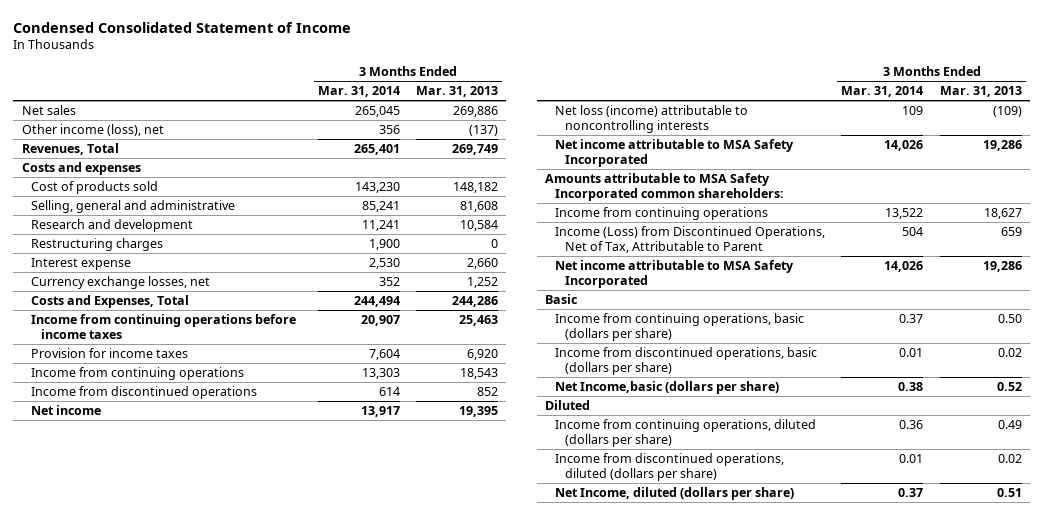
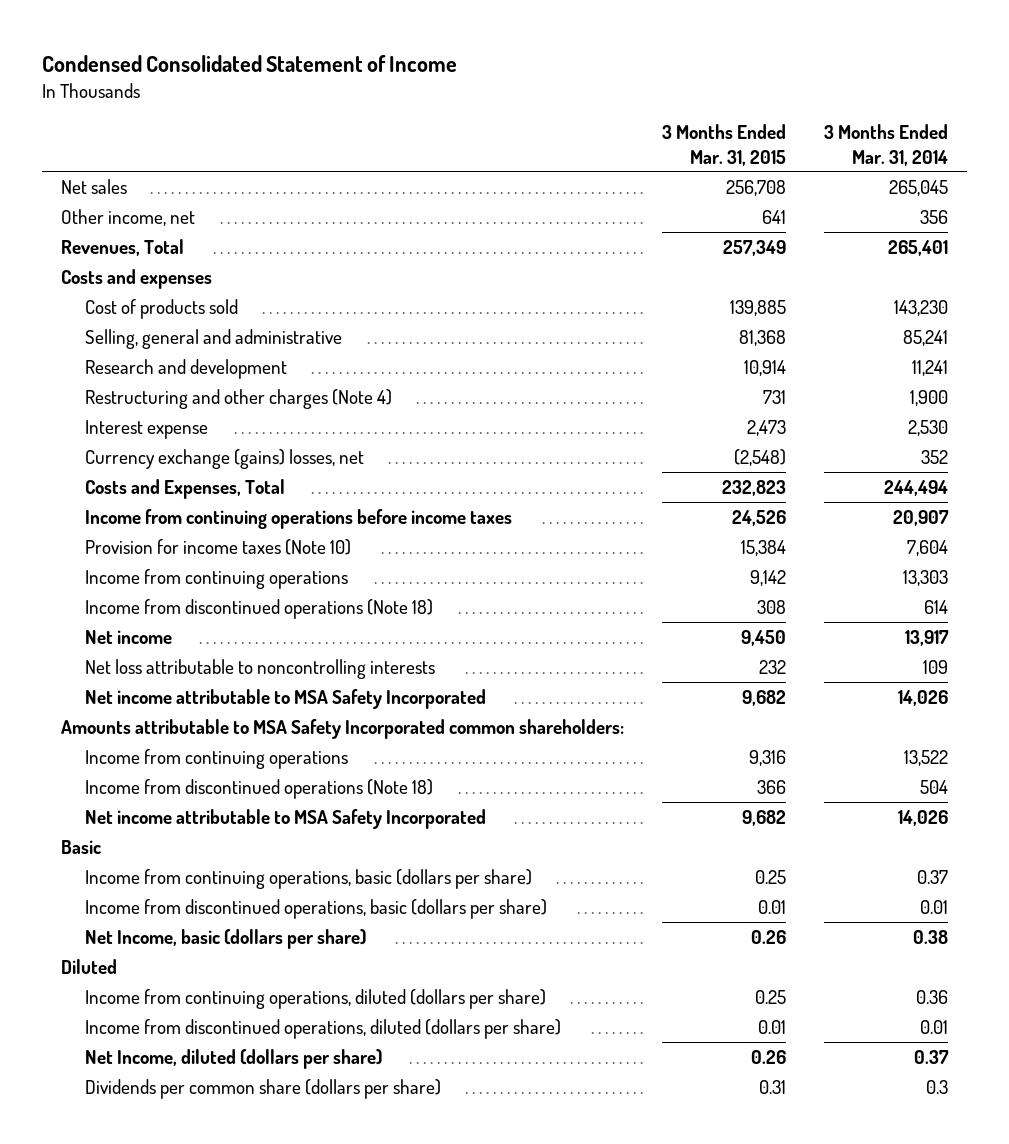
[415,86,498,98] Mar. 31, 2013 -> none
none -> [662,123,787,166] 3 Months Ended Mar. 31, 2015
[21,124,164,137] Other income (loss), net -> [61,208,196,226] Other income, net
[31,238,164,252] Restructuring charges -> [85,388,393,409] Restructuring and other charges (Note 4)
[31,276,211,290] Currency exchange losses, net -> [85,448,365,469] Currency exchange (gains) losses, net
[31,348,189,359] Provision for income taxes -> [85,538,352,555] Provision for income taxes (Note 10)
[31,386,258,400] Income from discontinued operations -> [85,598,434,619] Income from discontinued operations (Note 18)
[555,105,749,133] Net loss (income) attributable to noncontrolling interests -> [85,658,436,679] Net loss attributable to noncontrolling interests
[555,226,826,253] Income (Loss) from Discontinued Operations, Net of Tax, Attributable to Parent -> [85,778,434,799] Income from discontinued operations (Note 18)
[555,381,780,395] Net Income,basic (dollars per share) -> [85,928,367,949] Net Income, basic (dollars per share)
none -> [85,1078,442,1099] Dividends per common share (dollars per share)

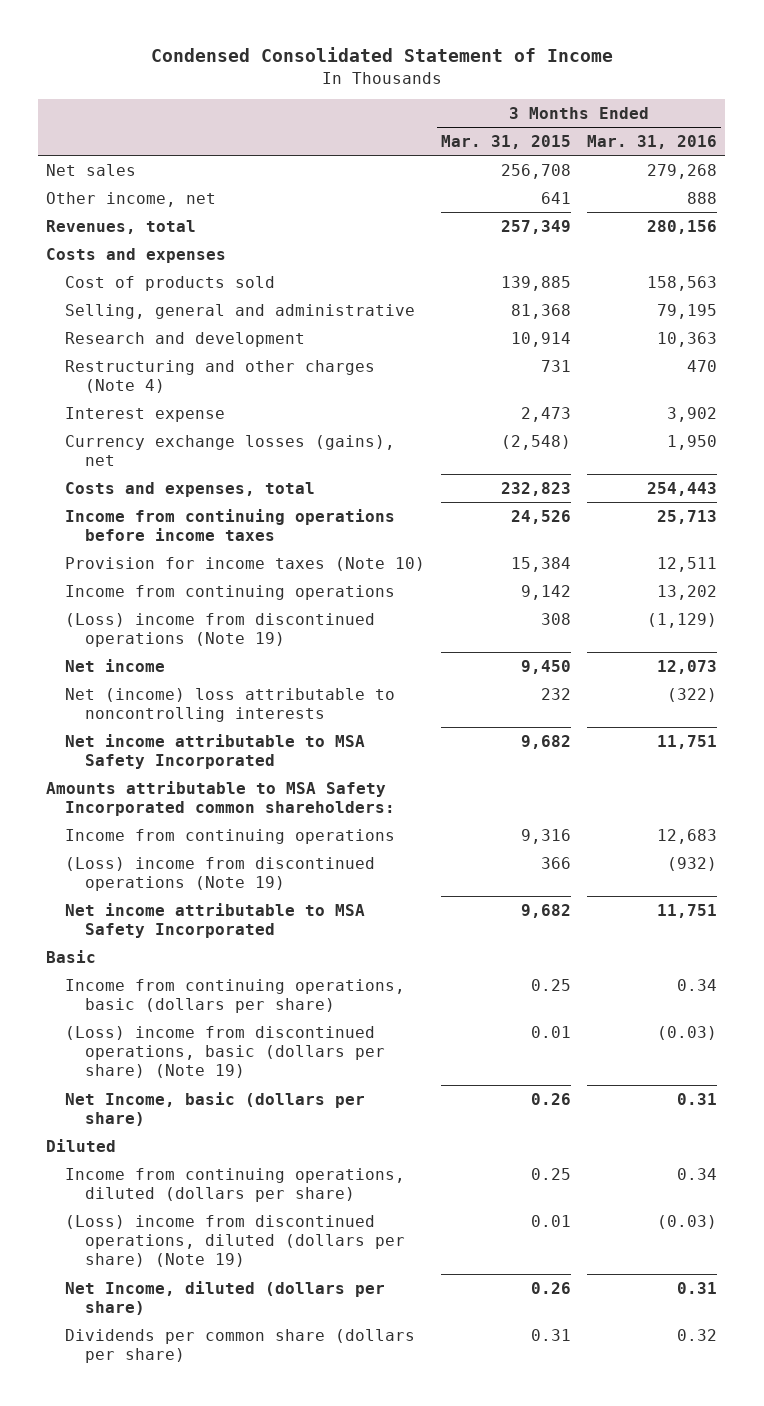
[824,123,949,166] 3 Months Ended Mar. 31, 2014 -> none
none -> [587,135,718,150] Mar. 31, 2016
[61,238,185,256] Revenues, Total -> [46,219,197,234] Revenues, total
[85,448,365,469] Currency exchange (gains) losses, net -> [65,434,396,467] Currency exchange losses (gains), net
[85,478,286,499] Costs and Expenses, Total -> [65,481,316,497] Costs and expenses, total
[85,598,434,619] Income from discontinued operations (Note 18) -> [65,612,376,648] (Loss) income from discontinued operations (Note 19)
[85,658,436,679] Net loss attributable to noncontrolling interests -> [65,687,396,723] Net (income) loss attributable to noncontrolling interests
[85,778,434,799] Income from discontinued operations (Note 18) -> [65,856,376,892] (Loss) income from discontinued operations (Note 19)
[85,898,548,919] Income from discontinued operations, basic (dollars per share) -> [65,1025,385,1079] (Loss) income from discontinued operations, basic (dollars per share) (Note 19)
[85,1018,562,1039] Income from discontinued operations, diluted (dollars per share) -> [65,1214,405,1268] (Loss) income from discontinued operations, diluted (dollars per share) (Note 19)

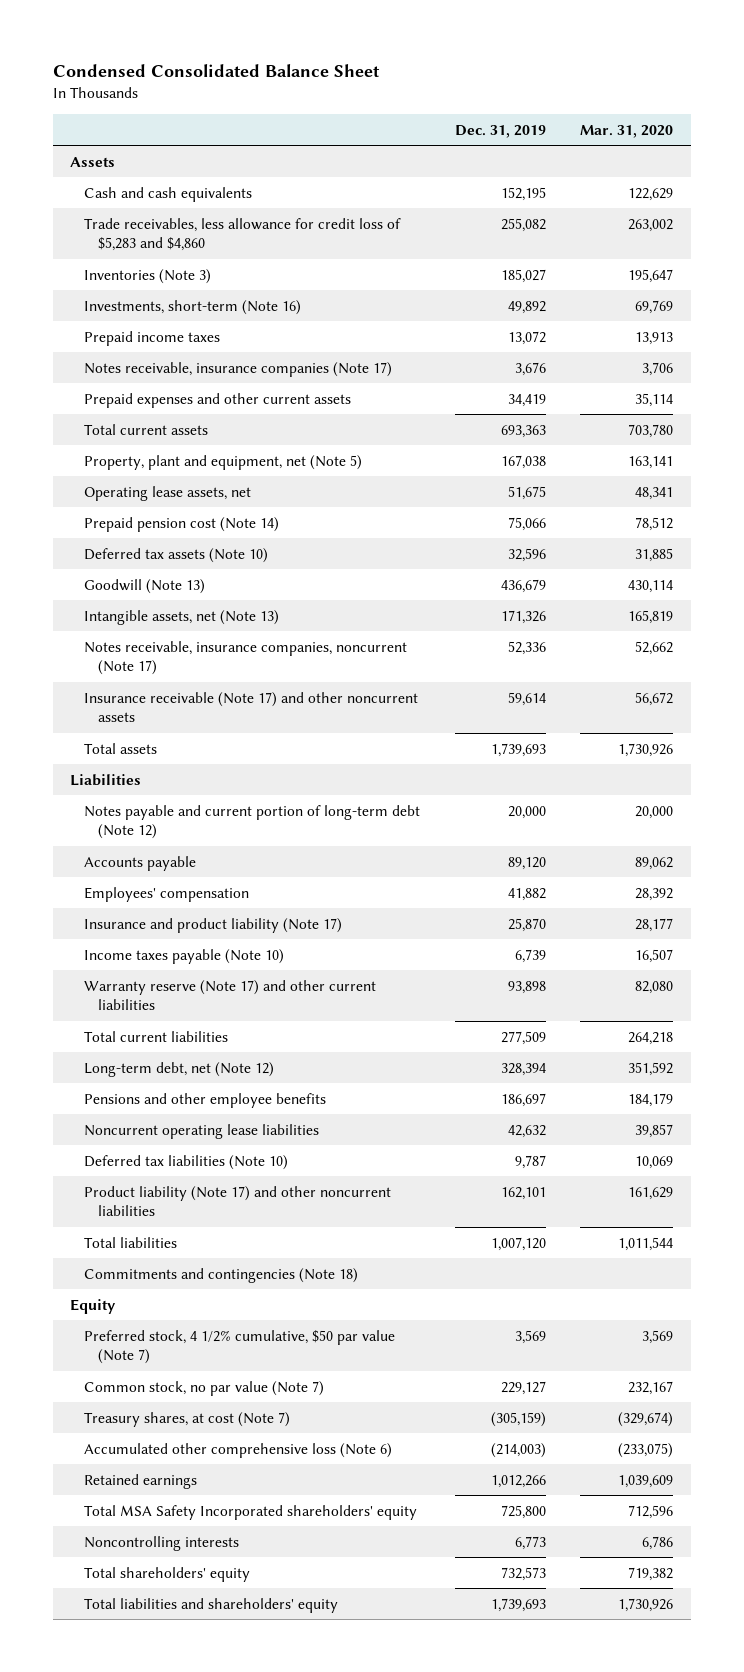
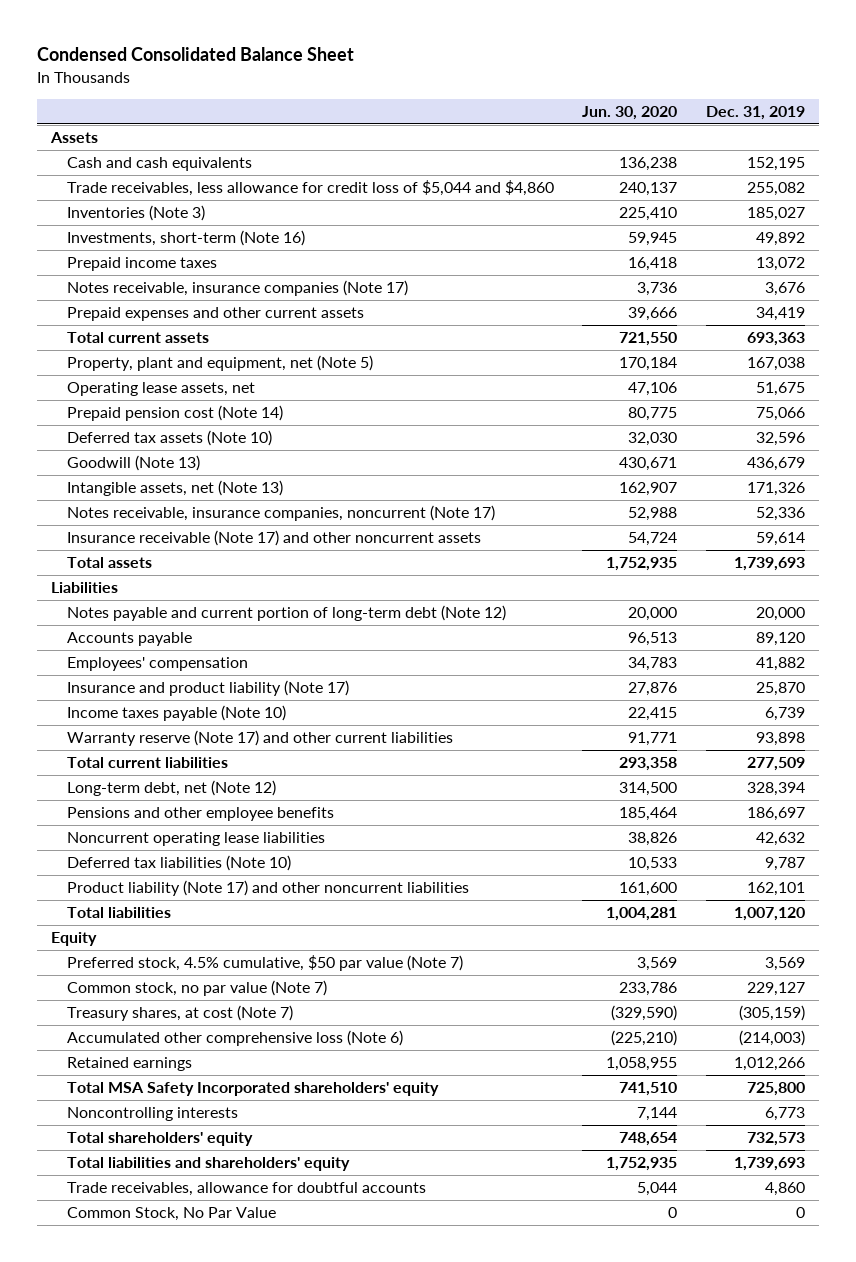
[580,124,674,138] Mar. 31, 2020 -> none
none -> [582,105,678,120] Jun. 30, 2020
[84,217,402,251] Trade receivables, less allowance for credit loss of $5,283 and $4,860 -> [67,180,555,197] Trade receivables, less allowance for credit loss of $5,044 and $4,860
[84,1267,359,1283] Commitments and contingencies (Note 18) -> none
[84,1329,396,1364] Preferred stock, 4 1/2% cumulative, $50 par value (Note 7) -> [67,955,464,972] Preferred stock, 4.5% cumulative, $50 par value (Note 7)
none -> [67,1182,427,1197] Trade receivables, allowance for doubtful accounts
none -> [67,1207,277,1222] Common Stock, No Par Value

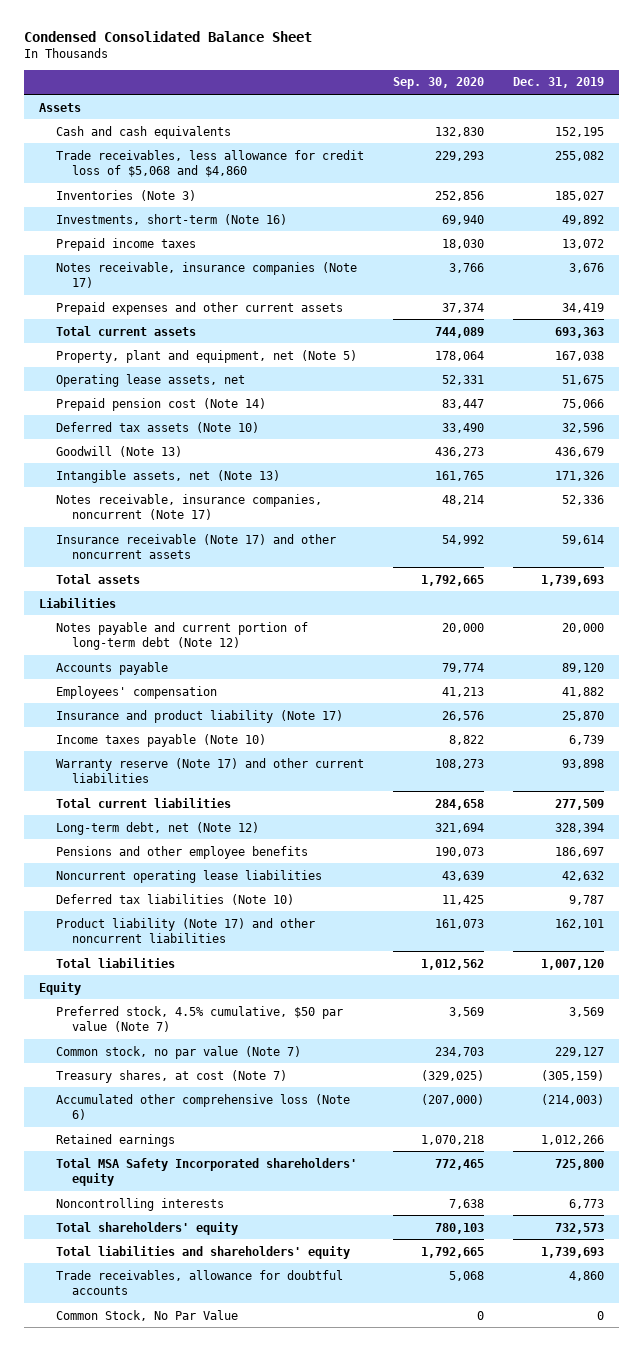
[582,105,678,120] Jun. 30, 2020 -> none
none -> [392,77,484,90] Sep. 30, 2020
[67,180,555,197] Trade receivables, less allowance for credit loss of $5,044 and $4,860 -> [55,149,364,177] Trade receivables, less allowance for credit loss of $5,068 and $4,860

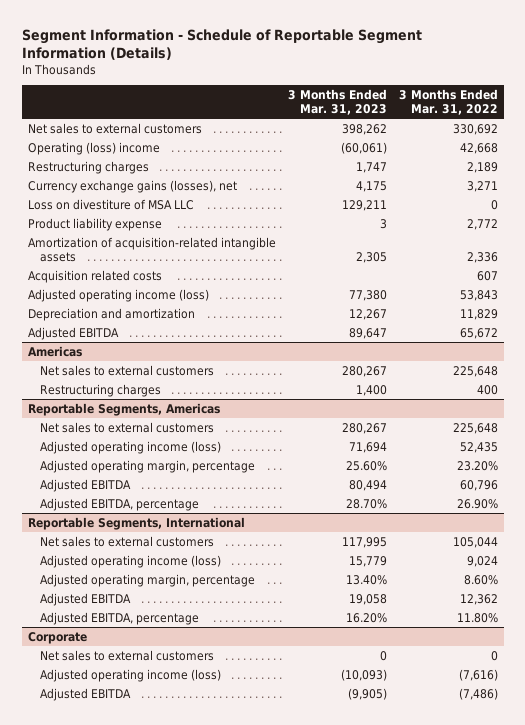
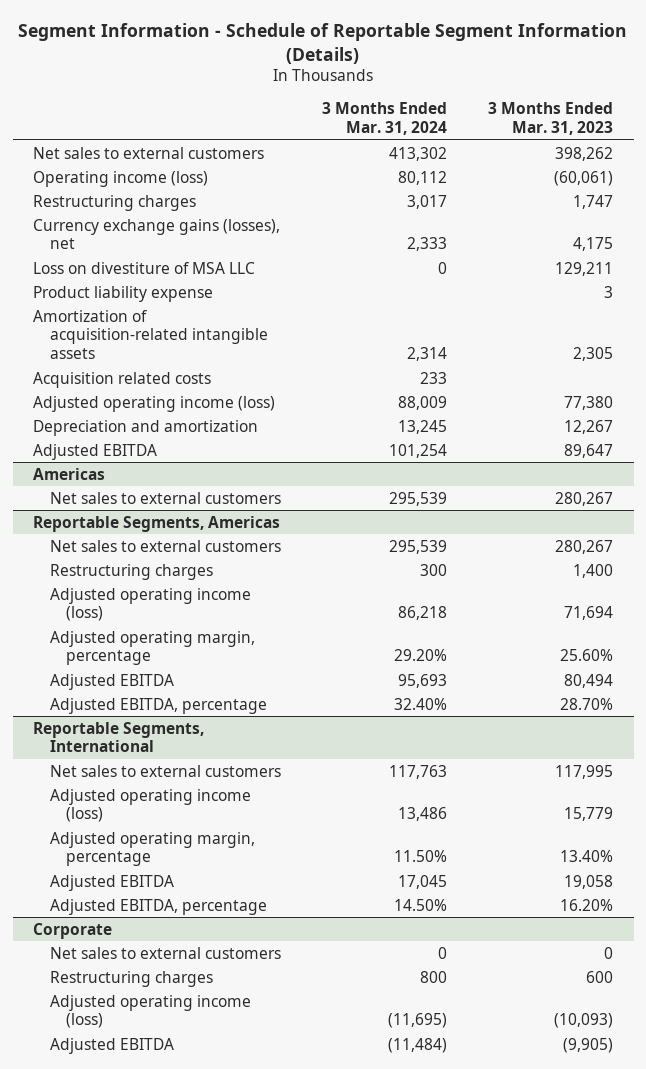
[398,88,498,116] 3 Months Ended Mar. 31, 2022 -> none
none -> [321,102,447,136] 3 Months Ended Mar. 31, 2024
[27,141,160,155] Operating (loss) income -> [33,170,209,187] Operating income (loss)
[39,383,161,397] Restructuring charges -> none
none -> [49,563,213,580] Restructuring charges
none -> [49,970,213,987] Restructuring charges

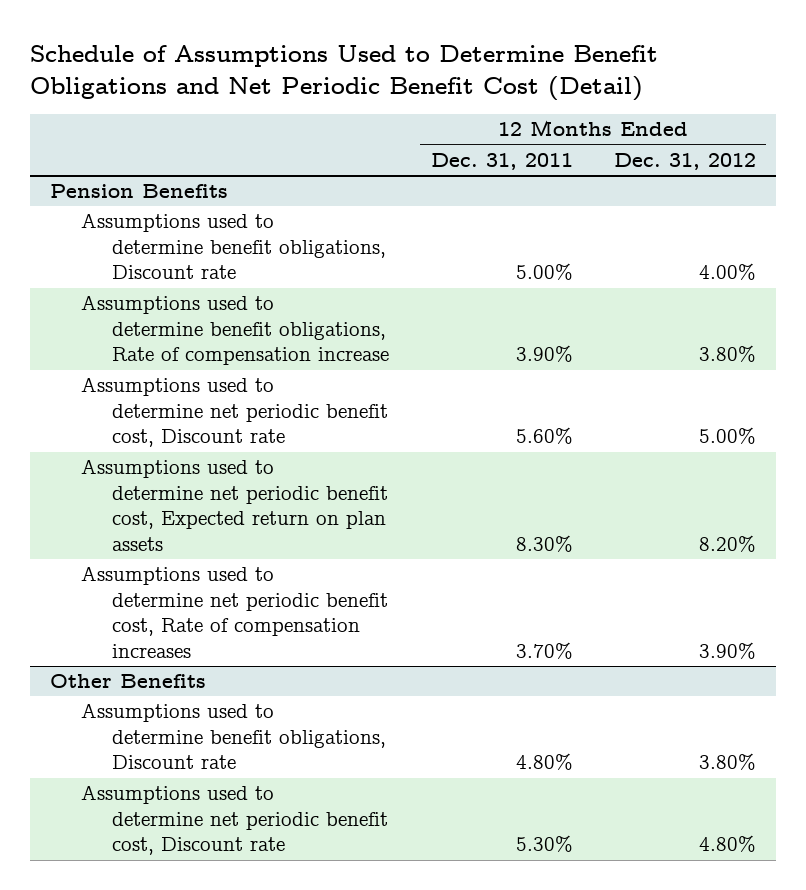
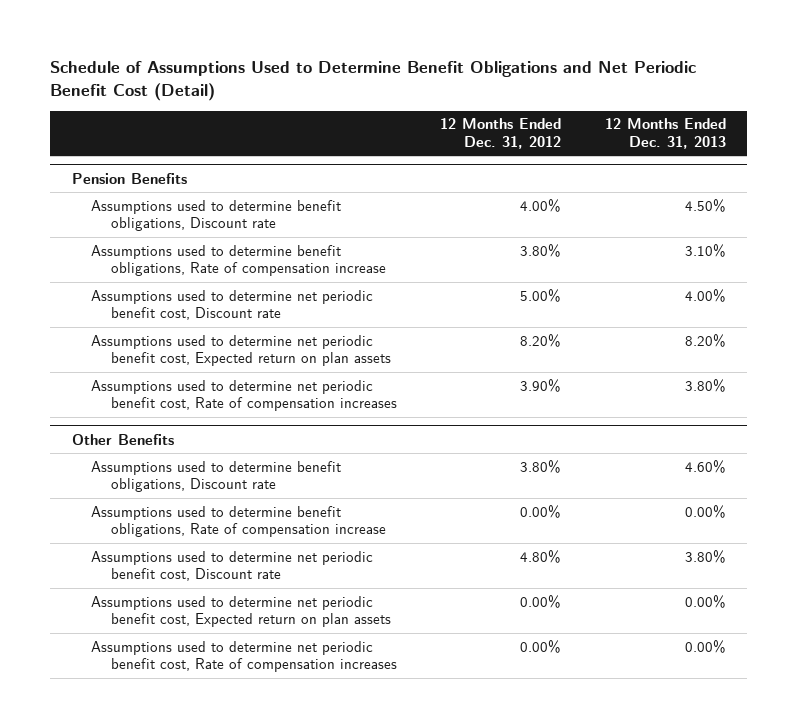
[430,152,573,170] Dec. 31, 2011 -> none
none -> [604,118,726,149] 12 Months Ended Dec. 31, 2013
none -> [91,505,386,538] Assumptions used to determine benefit obligations, Rate of compensation increase
none -> [91,595,391,628] Assumptions used to determine net periodic benefit cost, Expected return on plan assets
none -> [91,640,397,673] Assumptions used to determine net periodic benefit cost, Rate of compensation increases

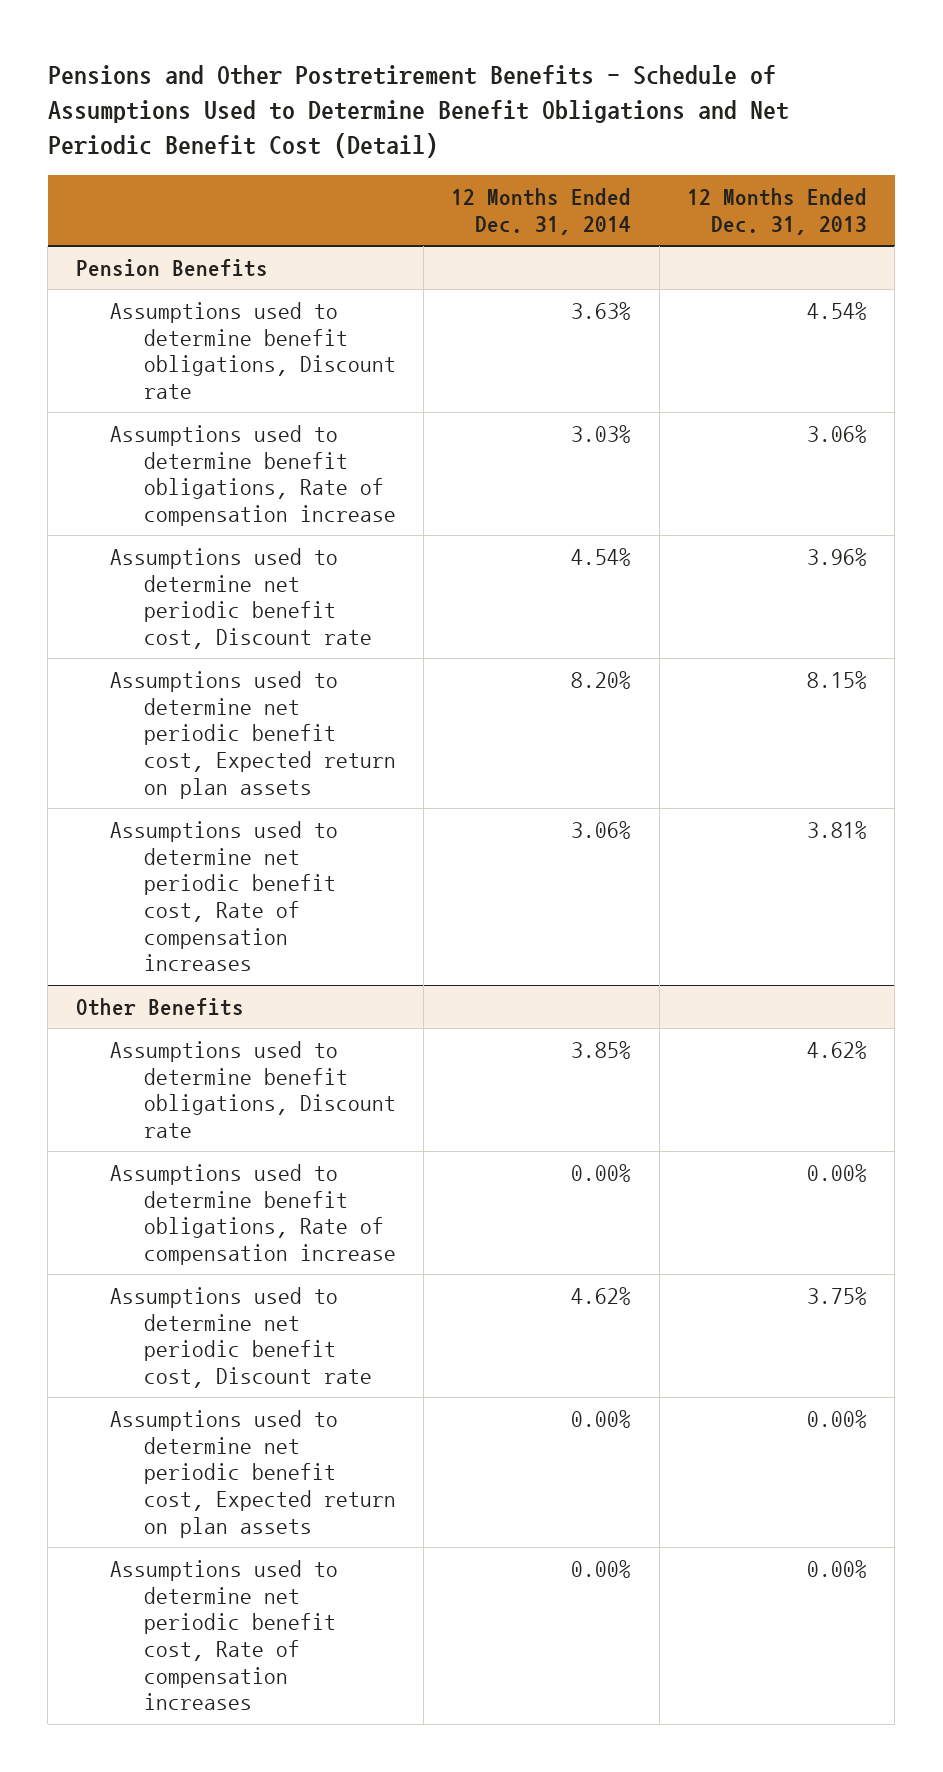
[50,60,697,101] Schedule of Assumptions Used to Determine Benefit Obligations and Net Periodic Benefit Cost (Detail) -> [47,64,789,158] Pensions and Other Postretirement Benefits - Schedule of Assumptions Used to Determine Benefit Obligations and Net Periodic Benefit Cost (Detail)
[440,118,562,149] 12 Months Ended Dec. 31, 2012 -> none
none -> [451,187,632,235] 12 Months Ended Dec. 31, 2014
[684,198,726,212] 4.50% -> [806,301,867,320] 4.54%
[684,243,726,257] 3.10% -> [806,424,867,443] 3.06%
[684,288,726,302] 4.00% -> [806,547,867,566] 3.96%
[684,333,726,347] 8.20% -> [806,670,867,689] 8.15%
[684,378,726,392] 3.80% -> [806,820,867,839] 3.81%
[684,459,726,473] 4.60% -> [806,1040,867,1059] 4.62%
[684,549,726,563] 3.80% -> [806,1286,867,1305] 3.75%

